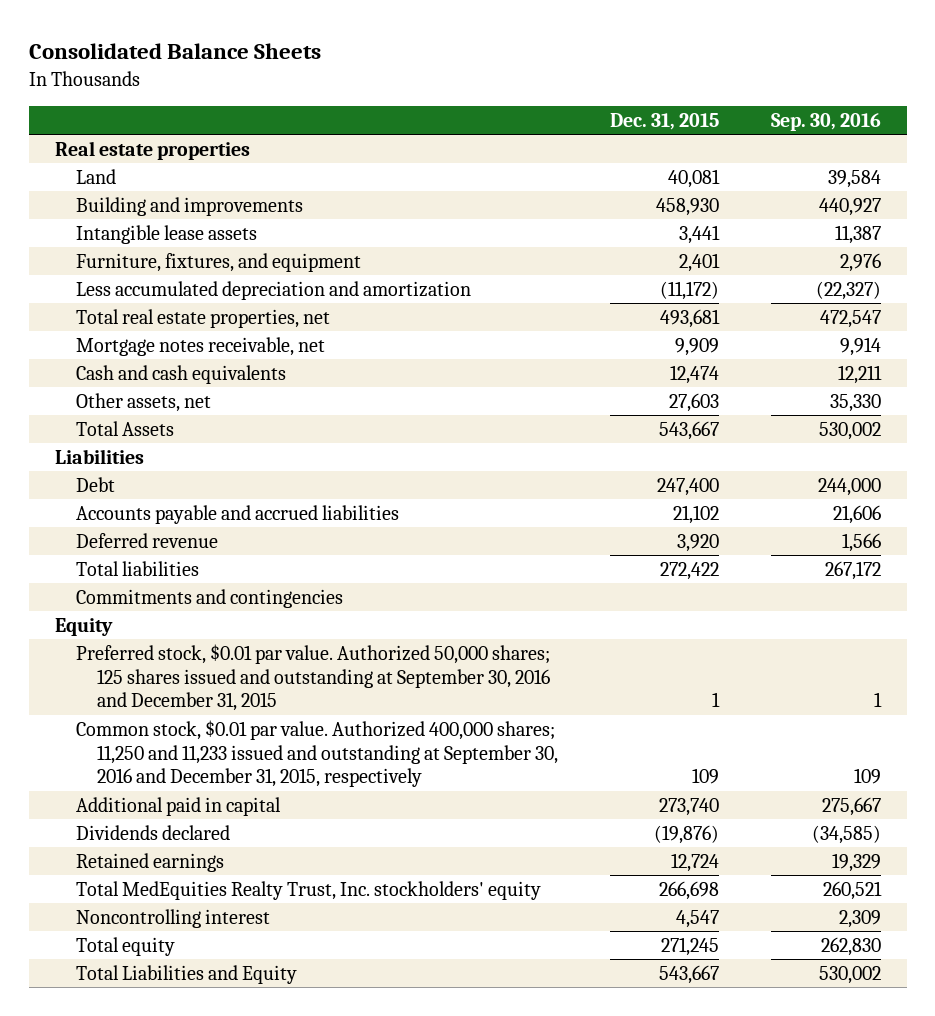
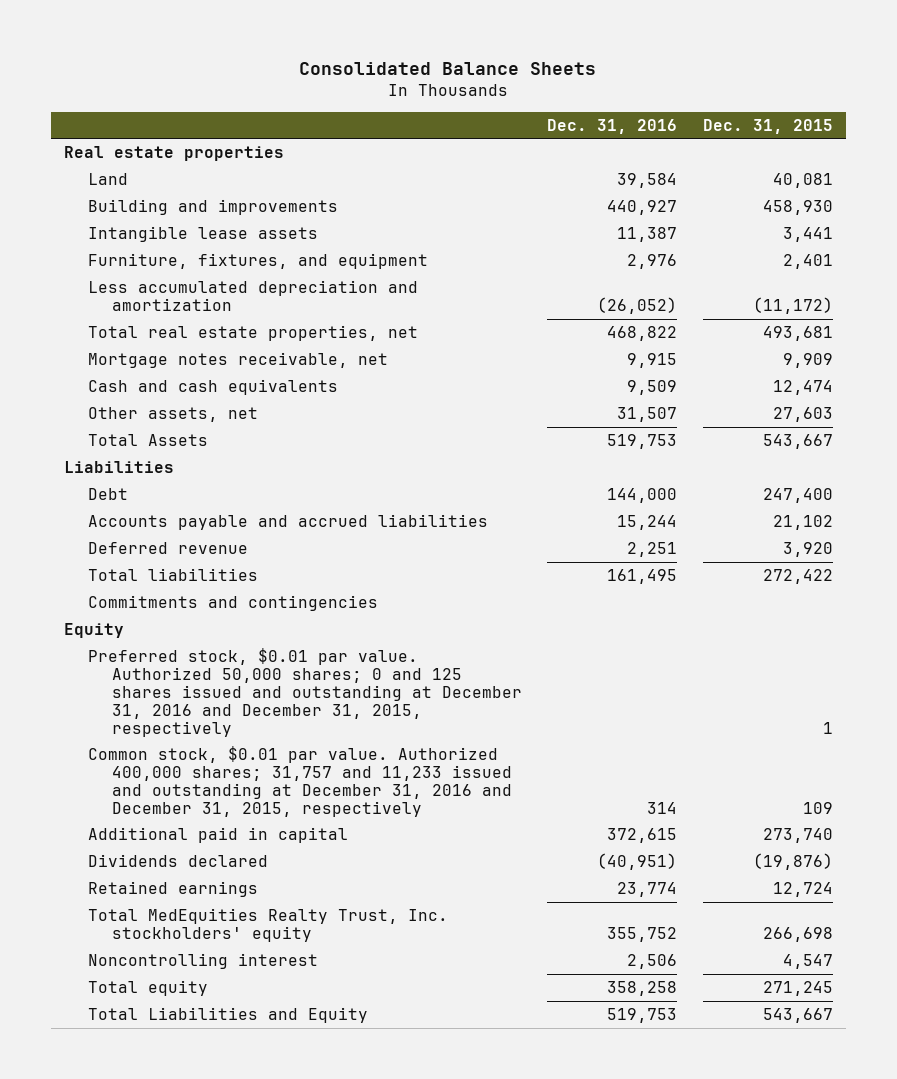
[770,112,881,131] Sep. 30, 2016 -> none
none -> [547,118,678,134] Dec. 31, 2016
[75,643,550,712] Preferred stock, $0.01 par value. Authorized 50,000 shares; 125 shares issued and outstanding at September 30, 2016 and December 31, 2015 -> [87,647,522,737] Preferred stock, $0.01 par value. Authorized 50,000 shares; 0 and 125 shares issued and outstanding at December 31, 2016 and December 31, 2015, respectively
[75,719,558,788] Common stock, $0.01 par value. Authorized 400,000 shares; 11,250 and 11,233 issued and outstanding at September 30, 2016 and December 31, 2015, respectively -> [87,745,512,817] Common stock, $0.01 par value. Authorized 400,000 shares; 31,757 and 11,233 issued and outstanding at December 31, 2016 and December 31, 2015, respectively

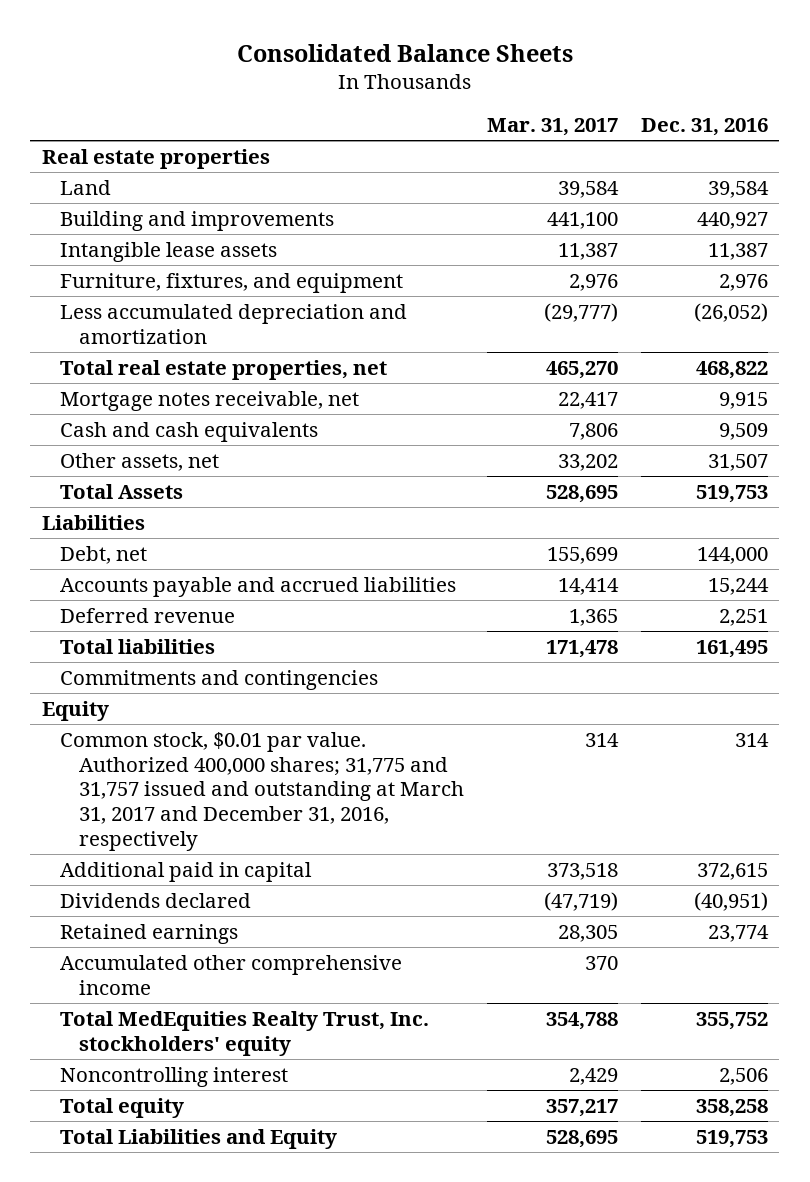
[702,118,833,134] Dec. 31, 2015 -> none
none -> [486,118,618,137] Mar. 31, 2017
[87,487,128,500] Debt -> [60,545,148,564] Debt, net
[87,647,522,737] Preferred stock, $0.01 par value. Authorized 50,000 shares; 0 and 125 shares issued and outstanding at December 31, 2016 and December 31, 2015, respectively -> none
[87,745,512,817] Common stock, $0.01 par value. Authorized 400,000 shares; 31,757 and 11,233 issued and outstanding at December 31, 2016 and December 31, 2015, respectively -> [60,731,464,851] Common stock, $0.01 par value. Authorized 400,000 shares; 31,775 and 31,757 issued and outstanding at March 31, 2017 and December 31, 2016, respectively
none -> [60,954,403,995] Accumulated other comprehensive income

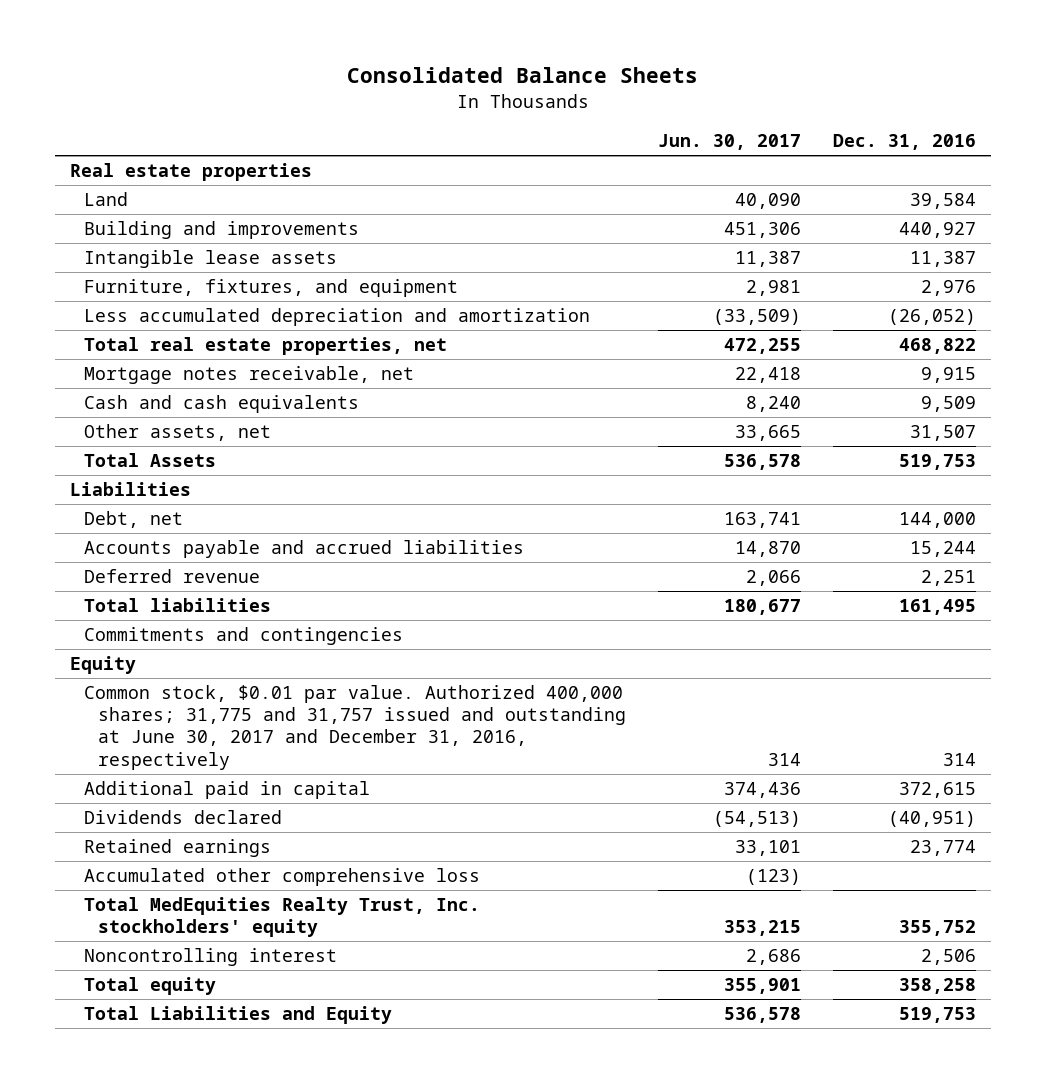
[486,118,618,137] Mar. 31, 2017 -> none
none -> [657,134,801,151] Jun. 30, 2017
[60,731,464,851] Common stock, $0.01 par value. Authorized 400,000 shares; 31,775 and 31,757 issued and outstanding at March 31, 2017 and December 31, 2016, respectively -> [84,685,627,770] Common stock, $0.01 par value. Authorized 400,000 shares; 31,775 and 31,757 issued and outstanding at June 30, 2017 and December 31, 2016, respectively
[60,954,403,995] Accumulated other comprehensive income -> [84,868,481,887] Accumulated other comprehensive loss

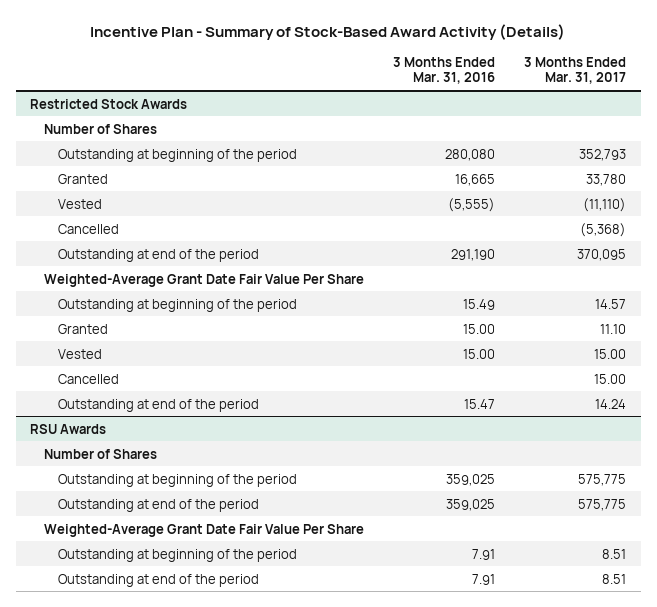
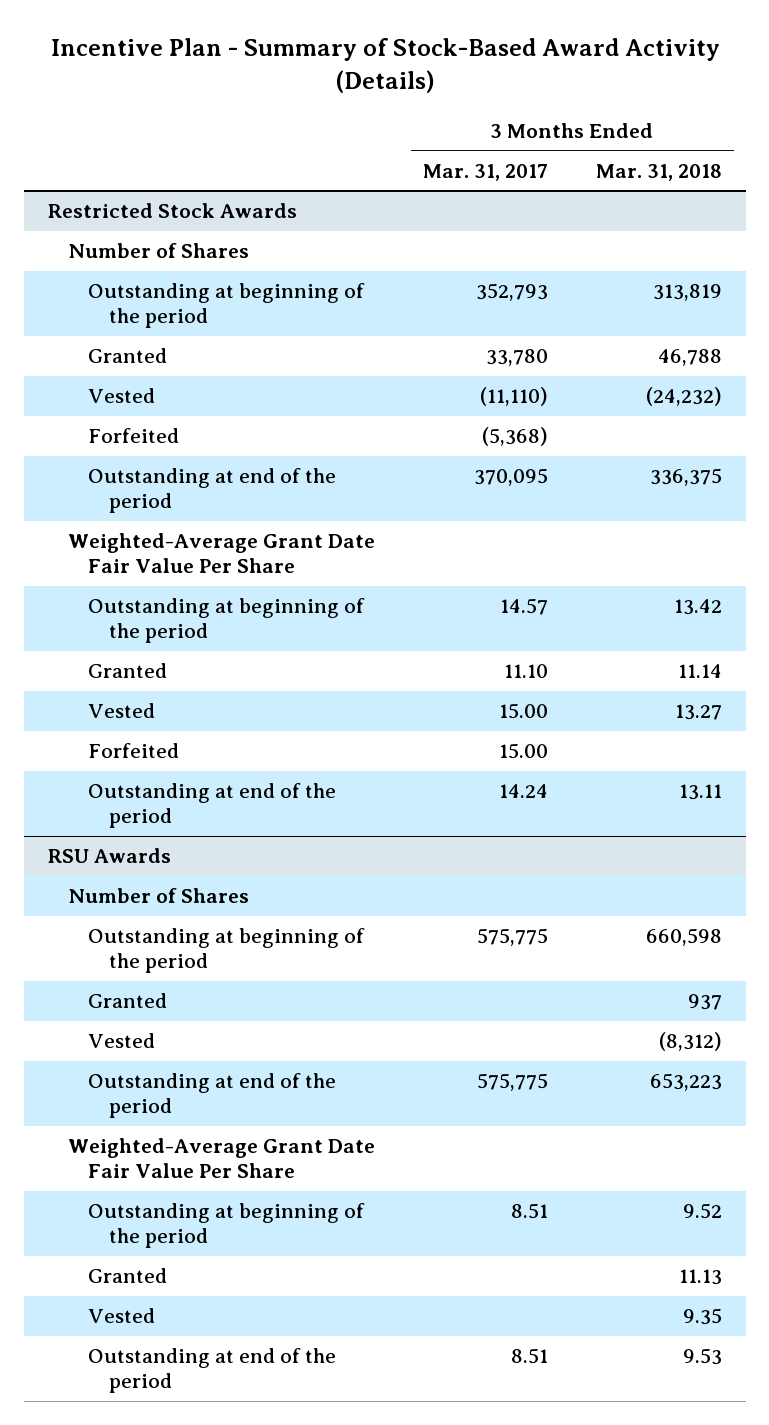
[393,57,496,85] 3 Months Ended Mar. 31, 2016 -> none
none -> [595,163,722,181] Mar. 31, 2018
[58,223,120,234] Cancelled -> [88,428,180,444] Forfeited
[58,373,120,384] Cancelled -> none
none -> [88,743,180,759] Forfeited
none -> [88,993,168,1009] Granted
none -> [88,1033,156,1049] Vested
none -> [88,1268,168,1284] Granted
none -> [88,1308,156,1324] Vested

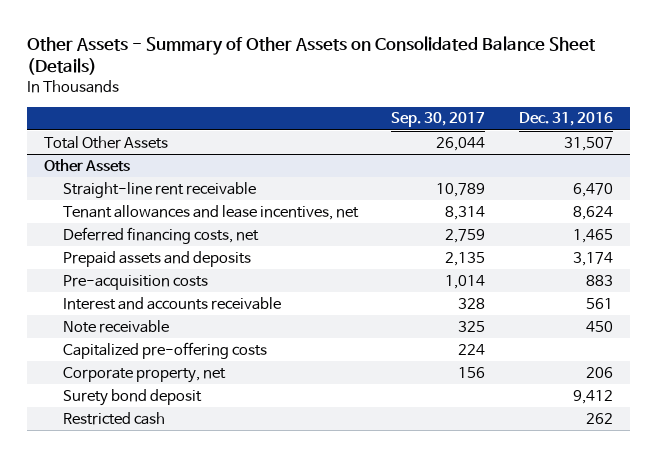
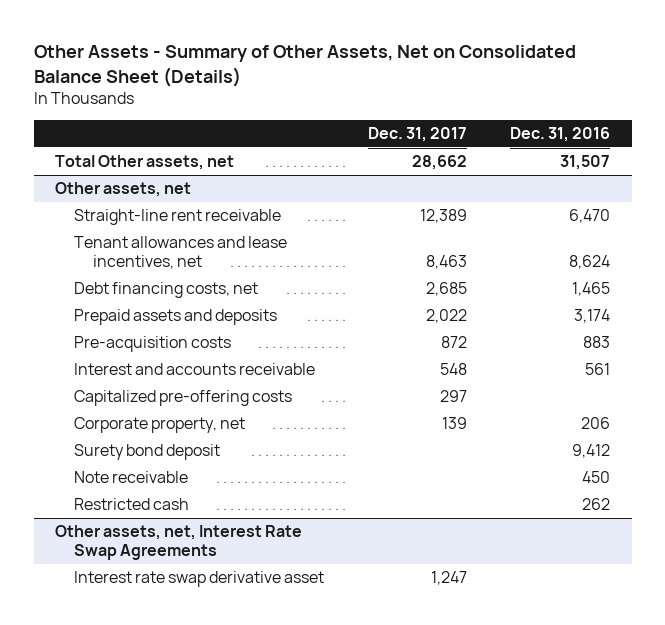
[27,35,597,76] Other Assets - Summary of Other Assets on Consolidated Balance Sheet (Details) -> [33,45,576,87] Other Assets - Summary of Other Assets, Net on Consolidated Balance Sheet (Details)
[391,112,486,128] Sep. 30, 2017 -> none
none -> [367,127,467,143] Dec. 31, 2017
[43,135,168,149] Total Other Assets -> [55,155,235,171] Total Other assets, net
[43,158,130,172] Other Assets -> [55,182,192,198] Other assets, net
[63,226,260,244] Deferred financing costs, net -> [74,282,259,299] Debt financing costs, net
[63,319,170,333] Note receivable -> none
none -> [74,471,189,484] Note receivable
none -> [55,525,303,560] Other assets, net, Interest Rate Swap Agreements
none -> [74,571,325,588] Interest rate swap derivative asset

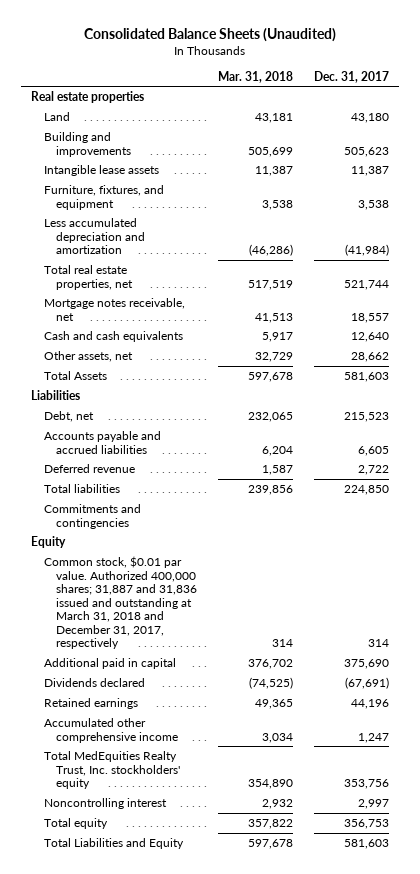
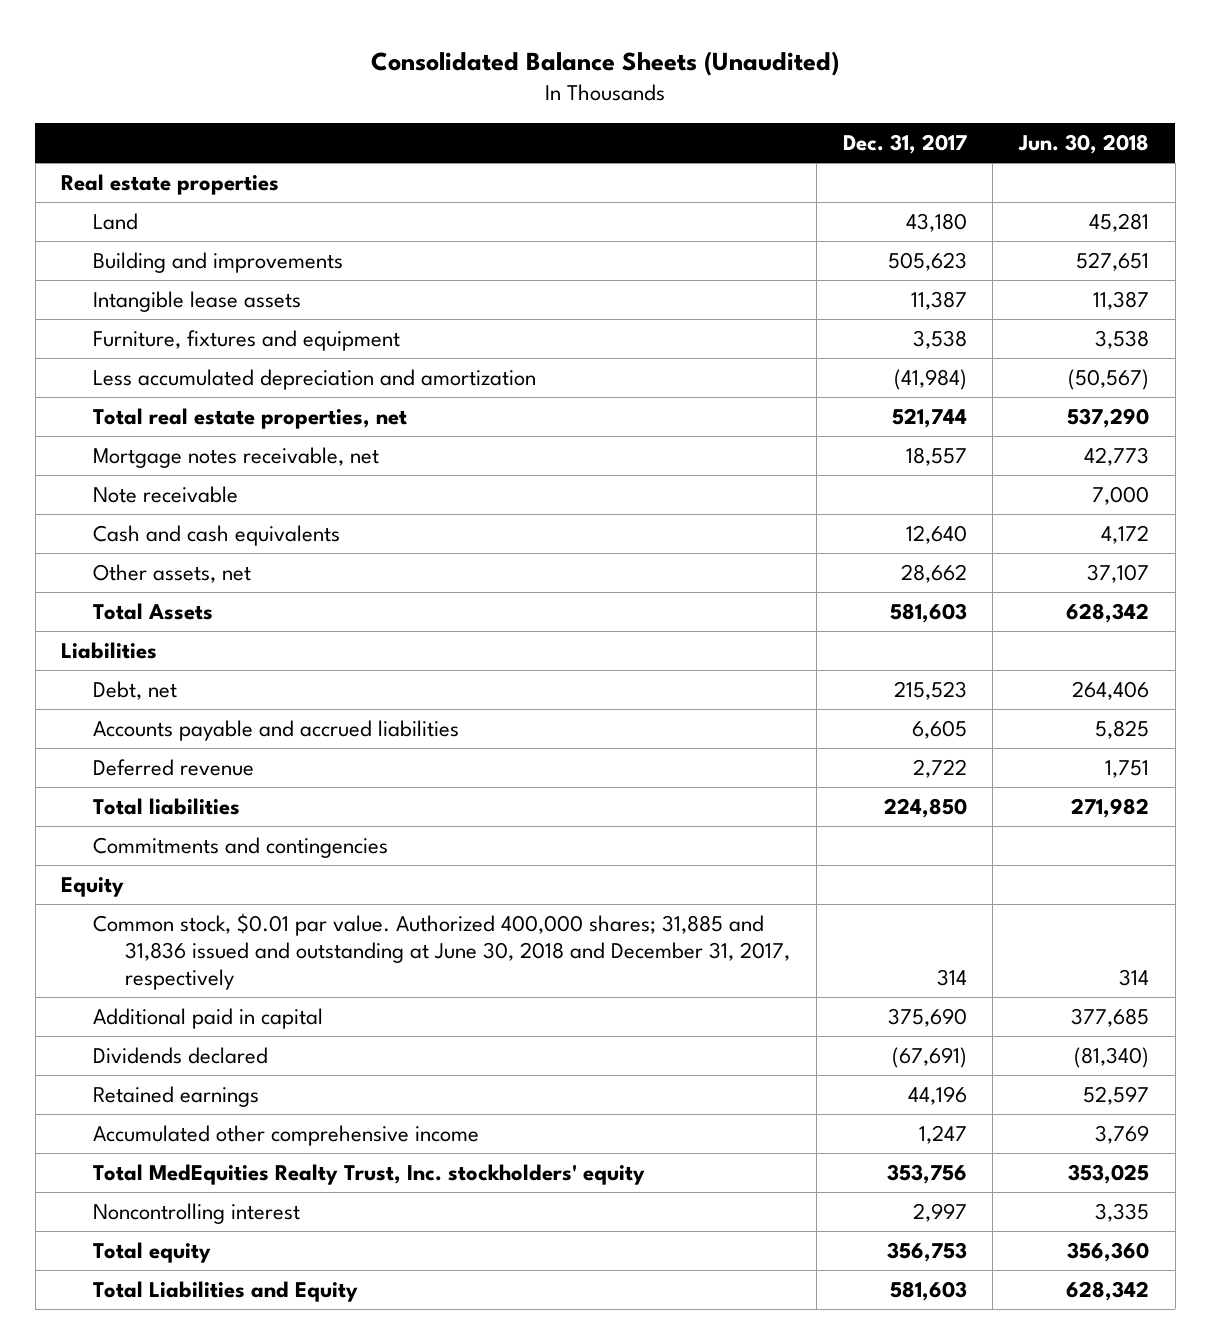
[217,70,293,83] Mar. 31, 2018 -> none
none -> [1017,133,1149,154] Jun. 30, 2018
[43,185,164,210] Furniture, fixtures, and equipment -> [93,329,401,351] Furniture, fixtures and equipment
none -> [93,485,239,503] Note receivable
[43,556,197,650] Common stock, $0.01 par value. Authorized 400,000 shares; 31,887 and 31,836 issued and outstanding at March 31, 2018 and December 31, 2017, respectively -> [93,912,791,990] Common stock, $0.01 par value. Authorized 400,000 shares; 31,885 and 31,836 issued and outstanding at June 30, 2018 and December 31, 2017, respectively

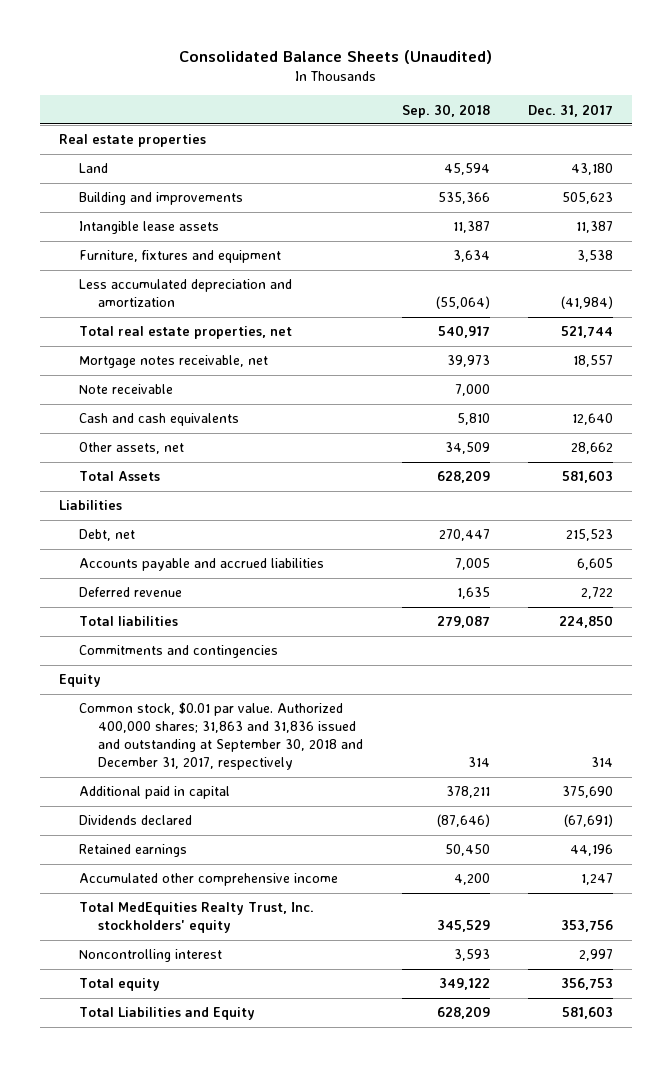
[1017,133,1149,154] Jun. 30, 2018 -> none
none -> [401,103,490,118] Sep. 30, 2018
[93,912,791,990] Common stock, $0.01 par value. Authorized 400,000 shares; 31,885 and 31,836 issued and outstanding at June 30, 2018 and December 31, 2017, respectively -> [78,702,364,771] Common stock, $0.01 par value. Authorized 400,000 shares; 31,863 and 31,836 issued and outstanding at September 30, 2018 and December 31, 2017, respectively

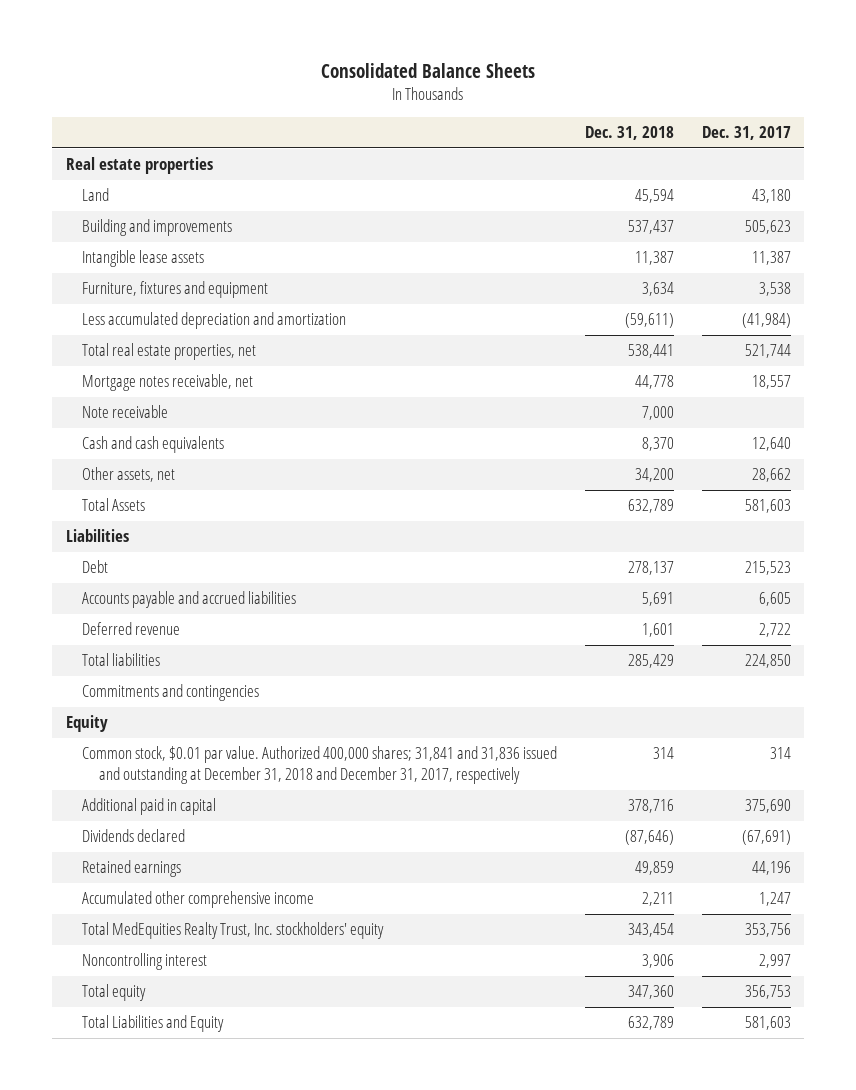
[178,49,492,64] Consolidated Balance Sheets (Unaudited) -> [321,62,536,78] Consolidated Balance Sheets
[401,103,490,118] Sep. 30, 2018 -> none
none -> [584,126,674,141] Dec. 31, 2018
[78,529,135,542] Debt, net -> [82,560,109,574] Debt
[78,702,364,771] Common stock, $0.01 par value. Authorized 400,000 shares; 31,863 and 31,836 issued and outstanding at September 30, 2018 and December 31, 2017, respectively -> [82,746,558,785] Common stock, $0.01 par value. Authorized 400,000 shares; 31,841 and 31,836 issued and outstanding at December 31, 2018 and December 31, 2017, respectively

